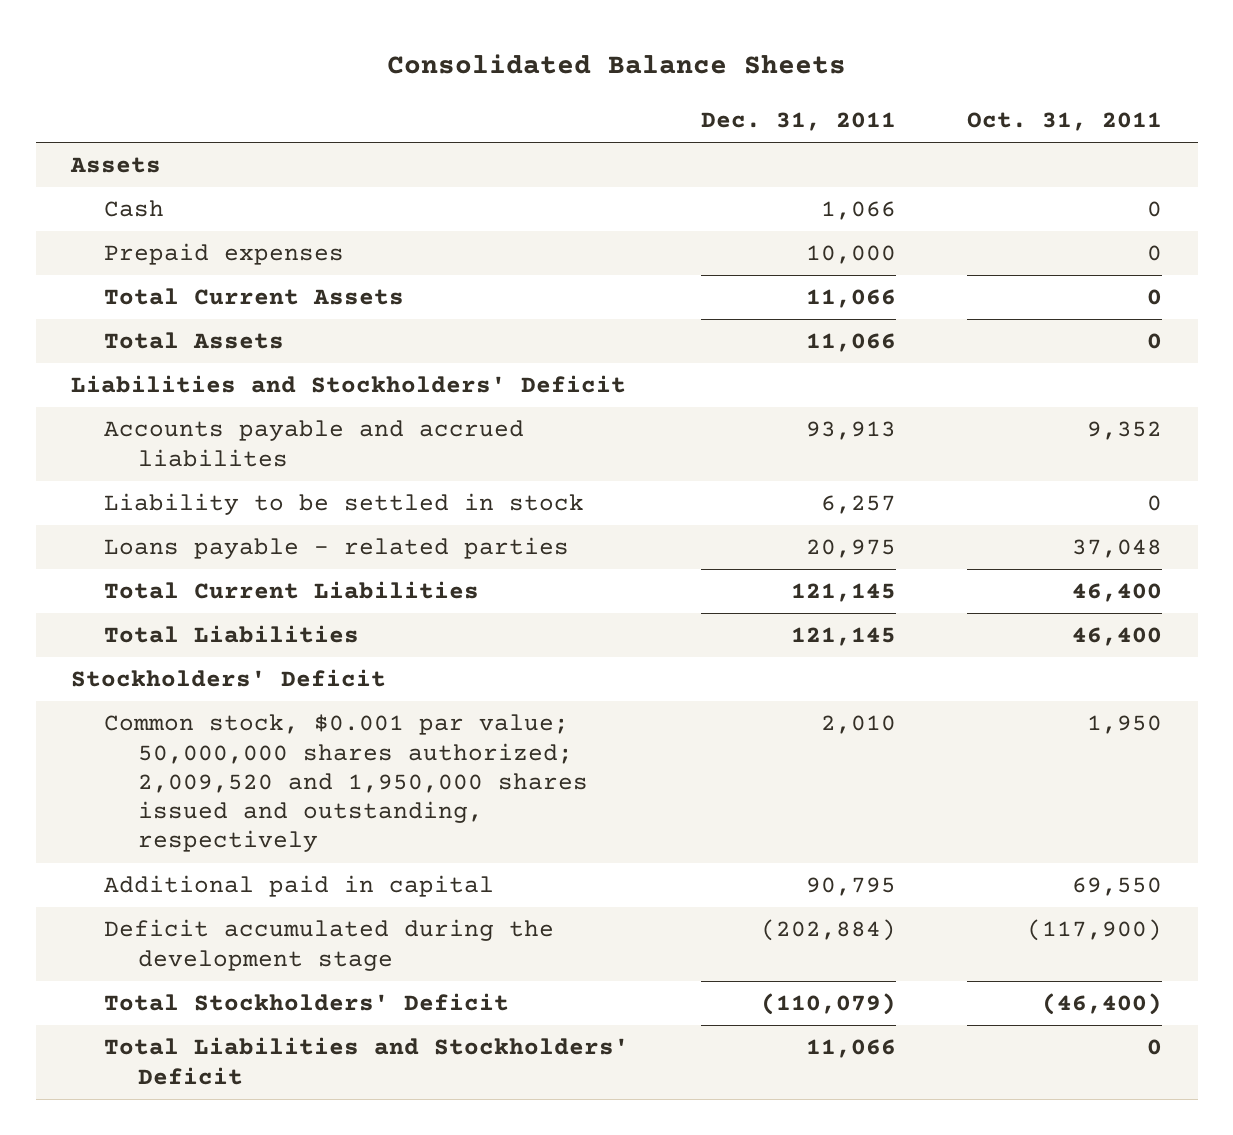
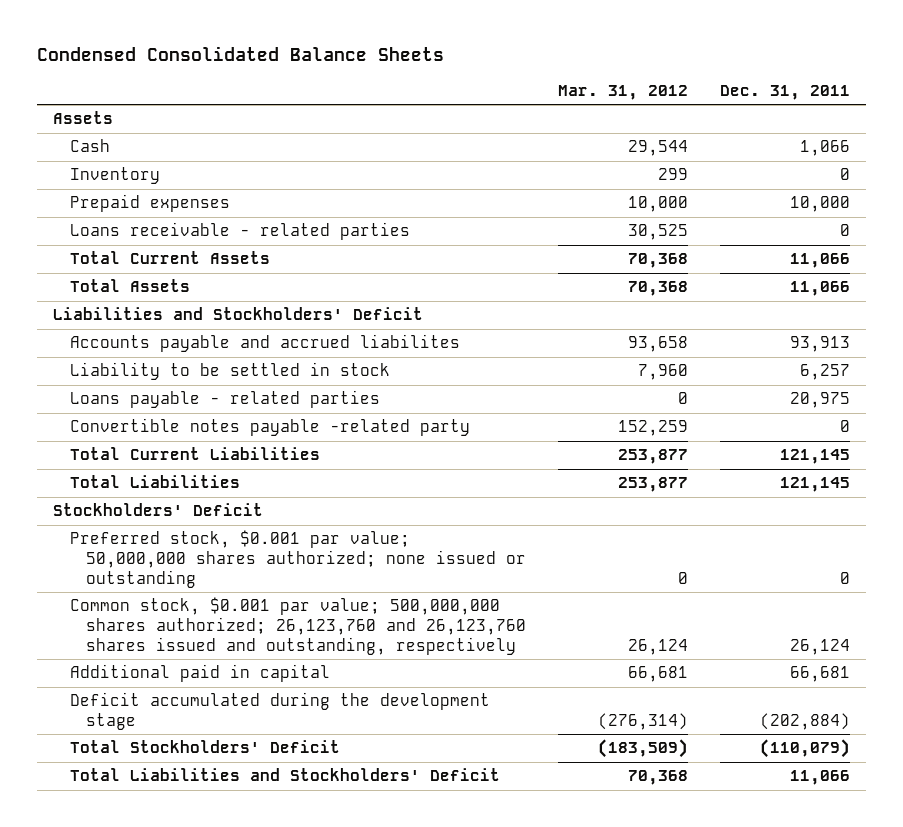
[386,54,846,75] Consolidated Balance Sheets -> [37,46,445,62] Condensed Consolidated Balance Sheets
[967,112,1163,132] Oct. 31, 2011 -> none
none -> [557,84,688,100] Mar. 31, 2012
none -> [69,167,160,185] Inventory
none -> [69,222,410,241] Loans receivable - related parties
none -> [69,418,470,437] Convertible notes payable -related party
none -> [69,530,527,588] Preferred stock, $0.001 par value; 50,000,000 shares authorized; none issued or outstanding
[104,714,588,853] Common stock, $0.001 par value; 50,000,000 shares authorized; 2,009,520 and 1,950,000 shares issued and outstanding, respectively -> [69,597,527,655] Common stock, $0.001 par value; 500,000,000 shares authorized; 26,123,760 and 26,123,760 shares issued and outstanding, respectively
[820,715,896,735] 2,010 -> [789,638,850,655] 26,124
[805,877,896,897] 90,795 -> [789,666,850,683] 66,681

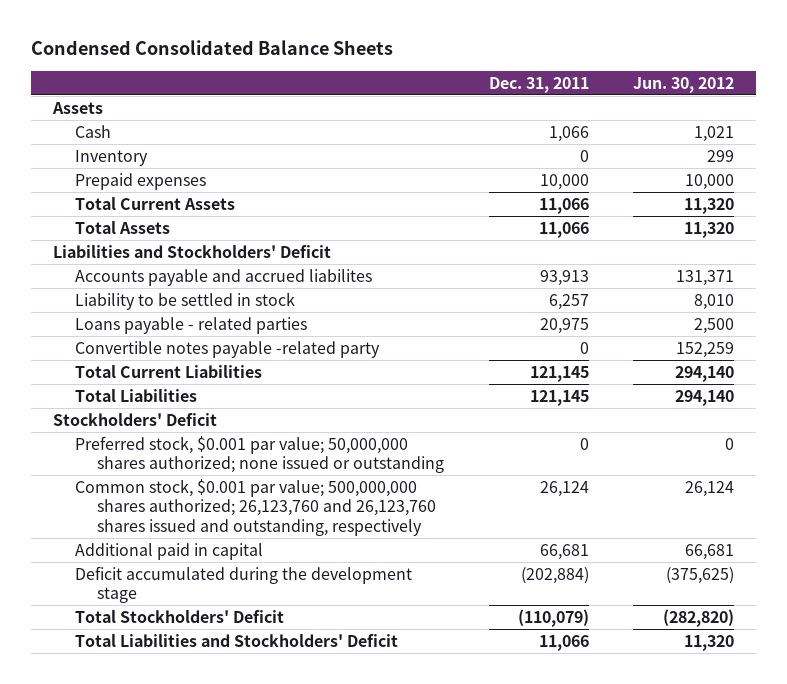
[557,84,688,100] Mar. 31, 2012 -> none
none -> [633,76,735,93] Jun. 30, 2012
[69,222,410,241] Loans receivable - related parties -> none

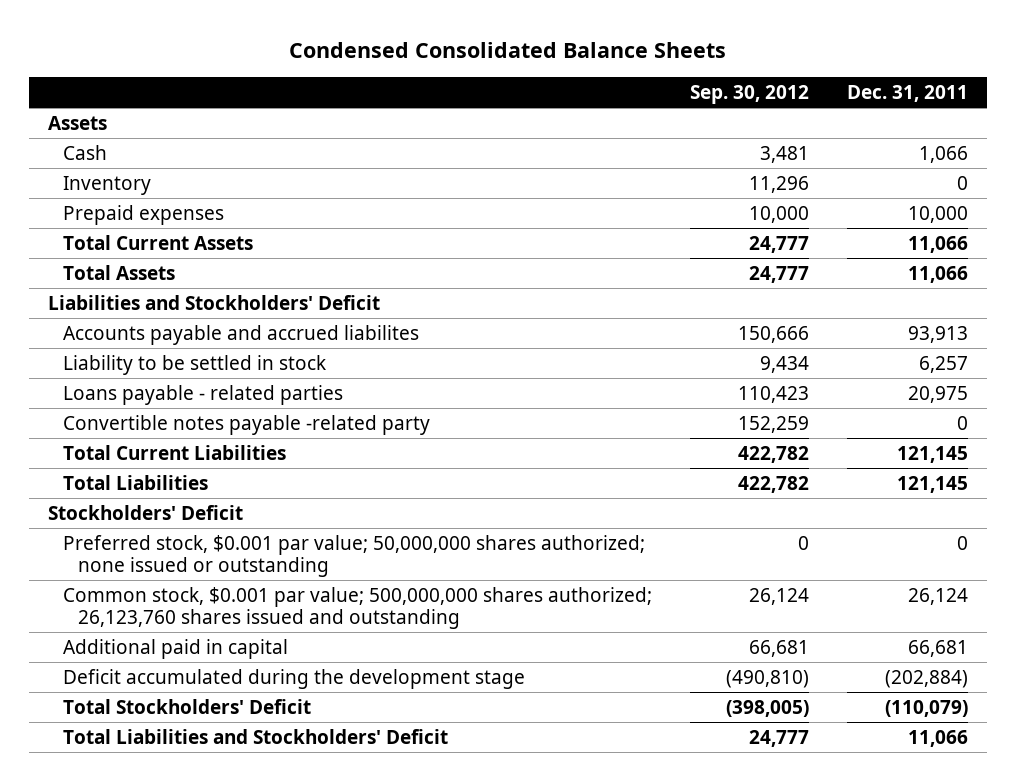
[633,76,735,93] Jun. 30, 2012 -> none
none -> [689,85,809,105] Sep. 30, 2012
[75,478,437,536] Common stock, $0.001 par value; 500,000,000 shares authorized; 26,123,760 and 26,123,760 shares issued and outstanding, respectively -> [63,586,653,629] Common stock, $0.001 par value; 500,000,000 shares authorized; 26,123,760 shares issued and outstanding

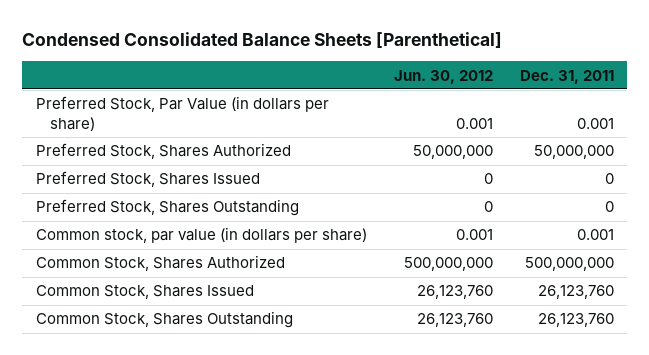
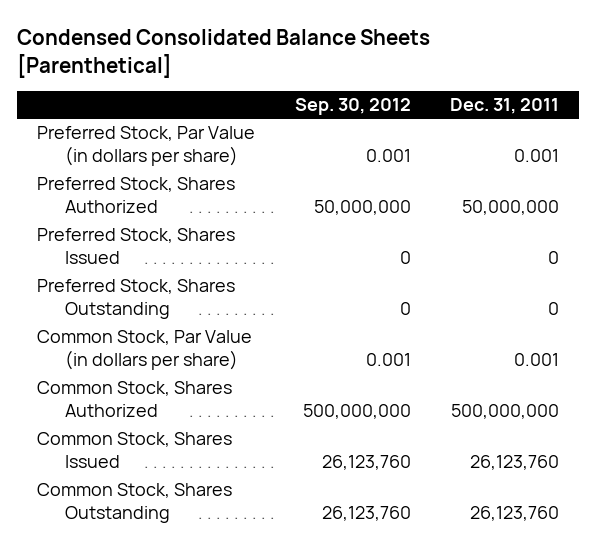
[393,69,493,84] Jun. 30, 2012 -> none
none -> [294,98,411,116] Sep. 30, 2012
[35,227,367,244] Common stock, par value (in dollars per share) -> [37,330,253,371] Common Stock, Par Value (in dollars per share)

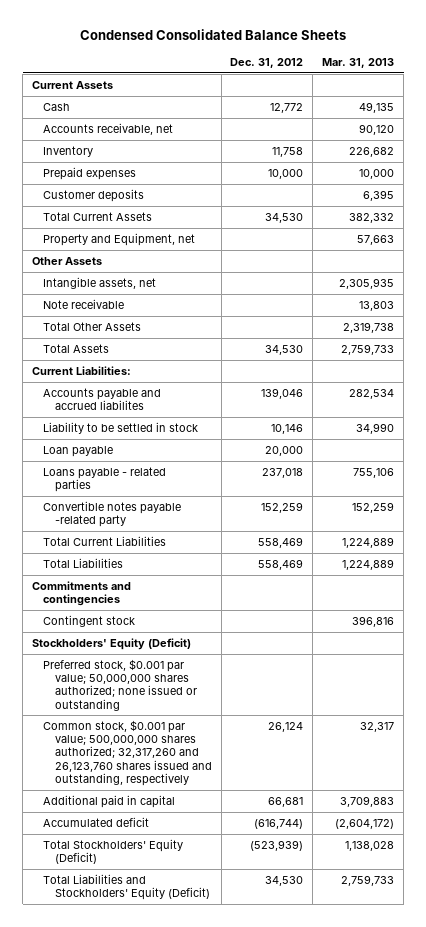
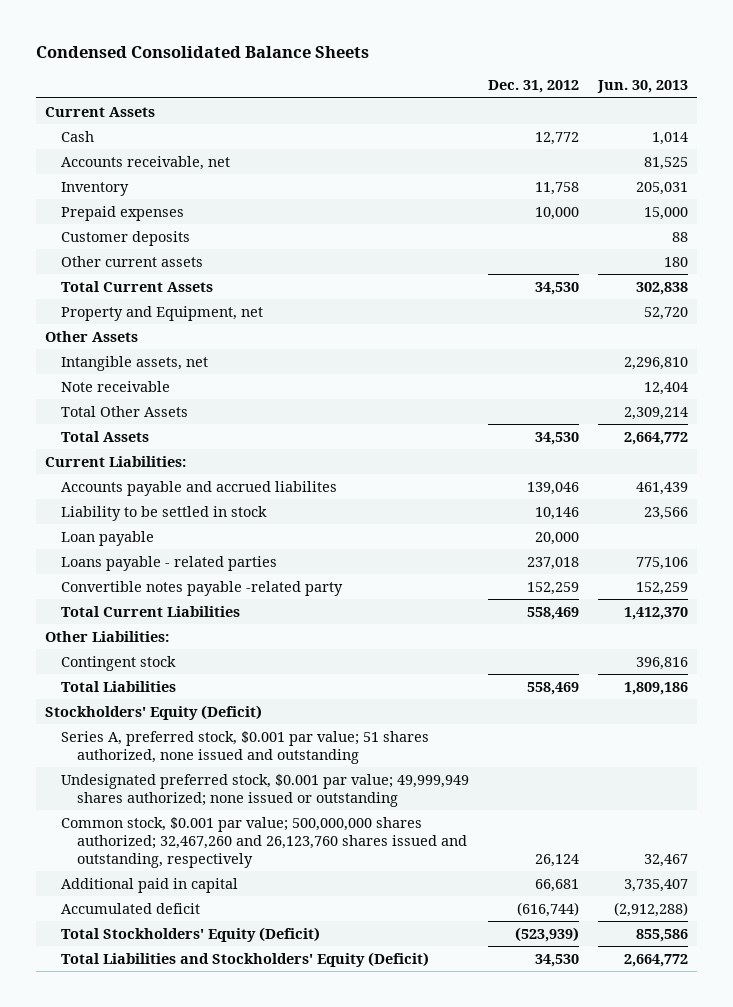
[322,57,395,68] Mar. 31, 2013 -> none
none -> [596,80,688,94] Jun. 30, 2013
none -> [61,255,204,267] Other current assets
[31,580,131,607] Commitments and contingencies -> none
none -> [45,630,170,642] Other Liabilities:
[43,557,124,568] Total Liabilities -> [61,680,177,692] Total Liabilities
[43,658,197,711] Preferred stock, $0.001 par value; 50,000,000 shares authorized; none issued or outstanding -> [61,730,430,764] Series A, preferred stock, $0.001 par value; 51 shares authorized, none issued and outstanding
none -> [61,773,470,807] Undesignated preferred stock, $0.001 par value; 49,999,949 shares authorized; none issued or outstanding
[43,719,212,786] Common stock, $0.001 par value; 500,000,000 shares authorized; 32,317,260 and 26,123,760 shares issued and outstanding, respectively -> [61,816,468,869] Common stock, $0.001 par value; 500,000,000 shares authorized; 32,467,260 and 26,123,760 shares issued and outstanding, respectively

